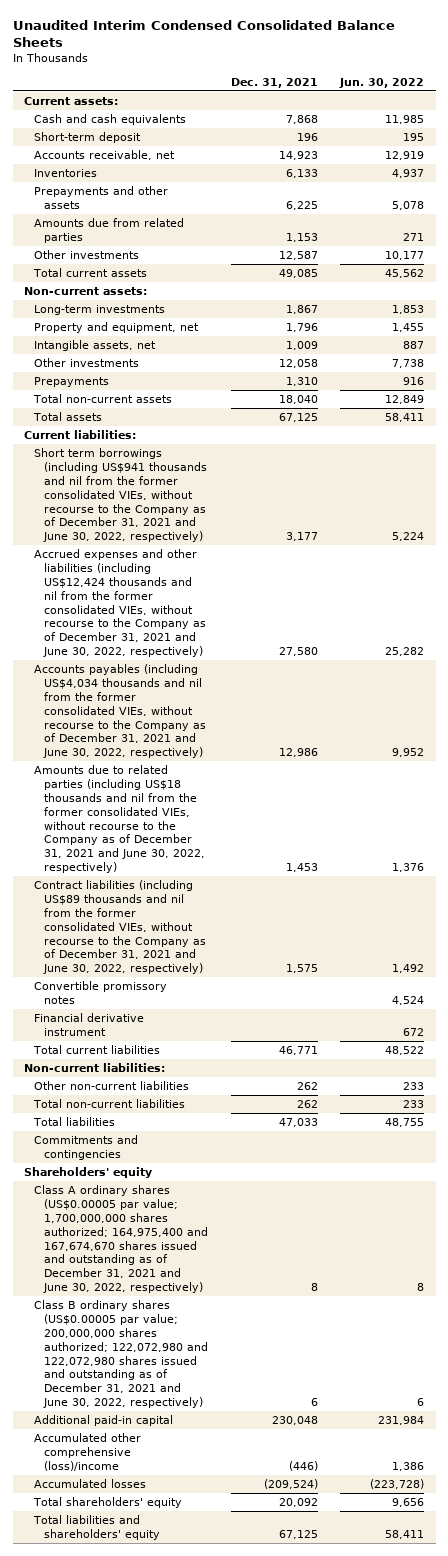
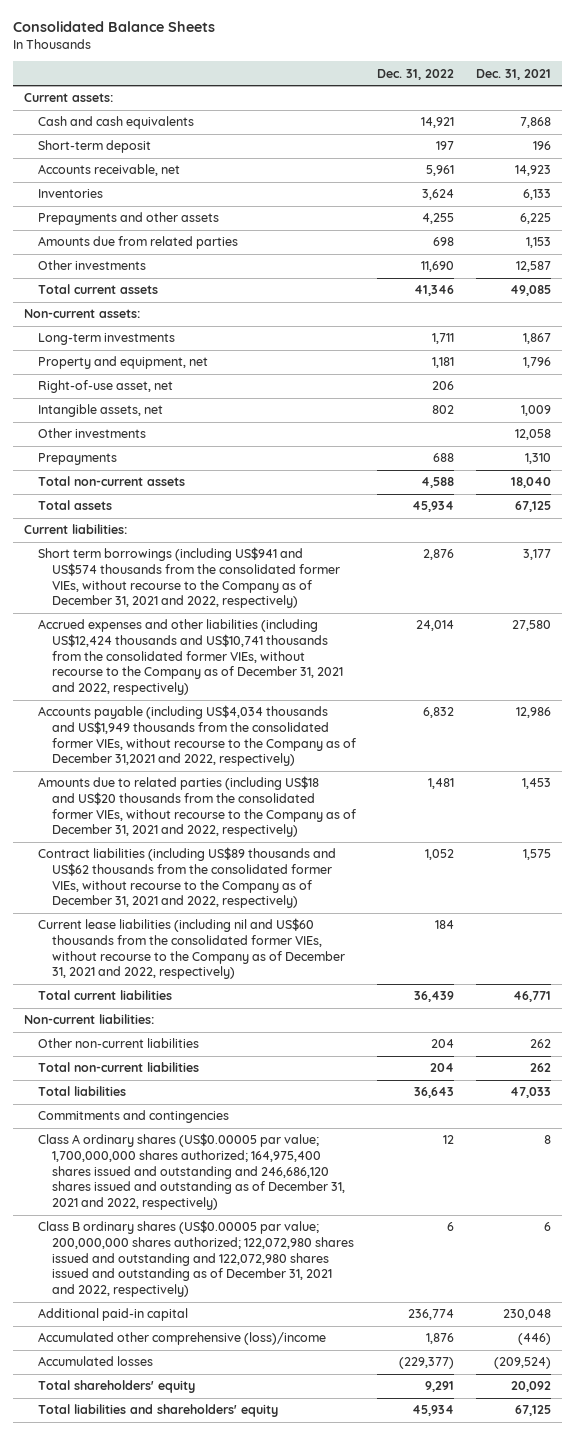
[12,19,395,47] Unaudited Interim Condensed Consolidated Balance Sheets -> [12,21,215,33] Consolidated Balance Sheets
[339,77,425,88] Jun. 30, 2022 -> none
none -> [377,68,455,80] Dec. 31, 2022
none -> [37,380,173,394] Right-of-use asset, net
[33,981,167,1005] Convertible promissory notes -> none
[33,1013,144,1037] Financial derivative instrument -> none
[33,448,207,543] Short term borrowings (including US$941 thousands and nil from the former consolidated VIEs, without recourse to the Company as of December 31, 2021 and June 30, 2022, respectively) -> [37,547,340,609] Short term borrowings (including US$941 and US$574 thousands from the consolidated former VIEs, without recourse to the Company as of December 31, 2021 and 2022, respectively)
[33,549,206,658] Accrued expenses and other liabilities (including US$12,424 thousands and nil from the former consolidated VIEs, without recourse to the Company as of December 31, 2021 and June 30, 2022, respectively) -> [37,619,343,696] Accrued expenses and other liabilities (including US$12,424 thousands and US$10,741 thousands from the consolidated former VIEs, without recourse to the Company as of December 31, 2021 and 2022, respectively)
[33,664,206,759] Accounts payables (including US$4,034 thousands and nil from the former consolidated VIEs, without recourse to the Company as of December 31, 2021 and June 30, 2022, respectively) -> [37,705,356,767] Accounts payable (including US$4,034 thousands and US$1,949 thousands from the consolidated former VIEs, without recourse to the Company as of December 31,2021 and 2022, respectively)
[33,765,205,874] Amounts due to related parties (including US$18 thousands and nil from the former consolidated VIEs, without recourse to the Company as of December 31, 2021 and June 30, 2022, respectively) -> [37,776,356,838] Amounts due to related parties (including US$18 and US$20 thousands from the consolidated former VIEs, without recourse to the Company as of December 31, 2021 and 2022, respectively)
[33,880,206,975] Contract liabilities (including US$89 thousands and nil from the former consolidated VIEs, without recourse to the Company as of December 31, 2021 and June 30, 2022, respectively) -> [37,847,336,909] Contract liabilities (including US$89 thousands and US$62 thousands from the consolidated former VIEs, without recourse to the Company as of December 31, 2021 and 2022, respectively)
none -> [37,918,345,980] Current lease liabilities (including nil and US$60 thousands from the consolidated former VIEs, without recourse to the Company as of December 31, 2021 and 2022, respectively)
[23,1167,152,1179] Shareholders' equity -> none
[33,1185,208,1294] Class A ordinary shares (US$0.00005 par value; 1,700,000,000 shares authorized; 164,975,400 and 167,674,670 shares issued and outstanding as of December 31, 2021 and June 30, 2022, respectively) -> [37,1133,345,1211] Class A ordinary shares (US$0.00005 par value; 1,700,000,000 shares authorized; 164,975,400 shares issued and outstanding and 246,686,120 shares issued and outstanding as of December 31, 2021 and 2022, respectively)
[33,1300,208,1409] Class B ordinary shares (US$0.00005 par value; 200,000,000 shares authorized; 122,072,980 and 122,072,980 shares issued and outstanding as of December 31, 2021 and June 30, 2022, respectively) -> [37,1220,354,1298] Class B ordinary shares (US$0.00005 par value; 200,000,000 shares authorized; 122,072,980 shares issued and outstanding and 122,072,980 shares issued and outstanding as of December 31, 2021 and 2022, respectively)

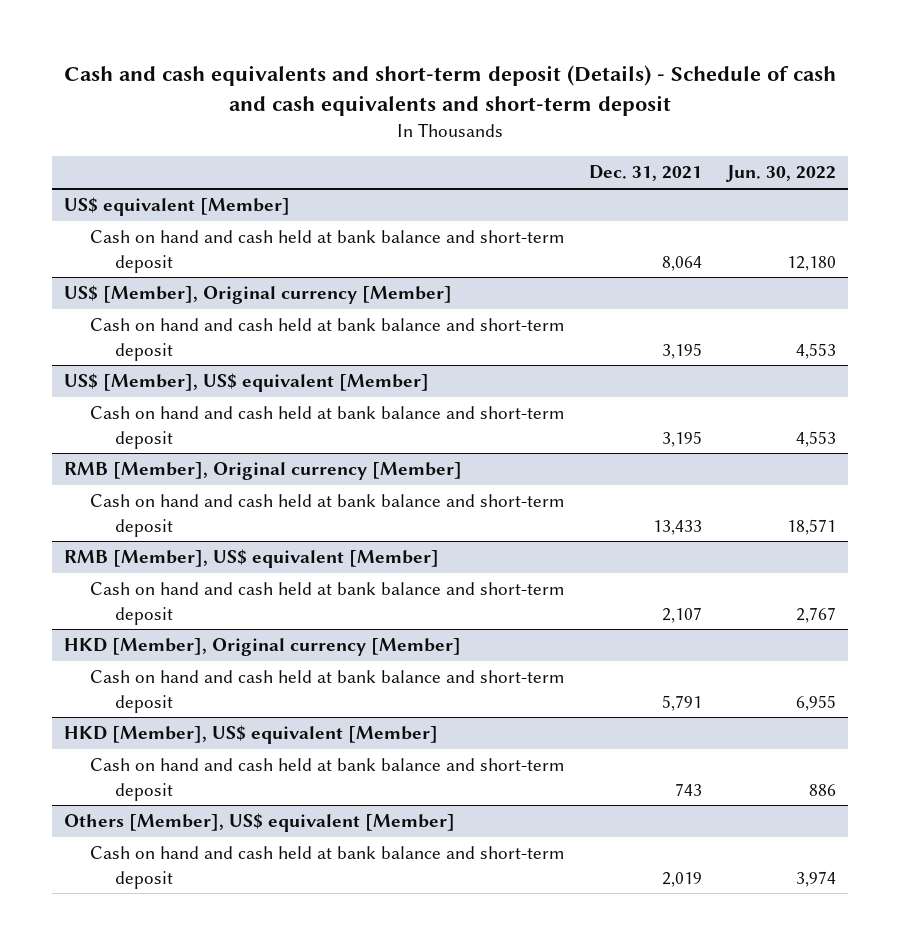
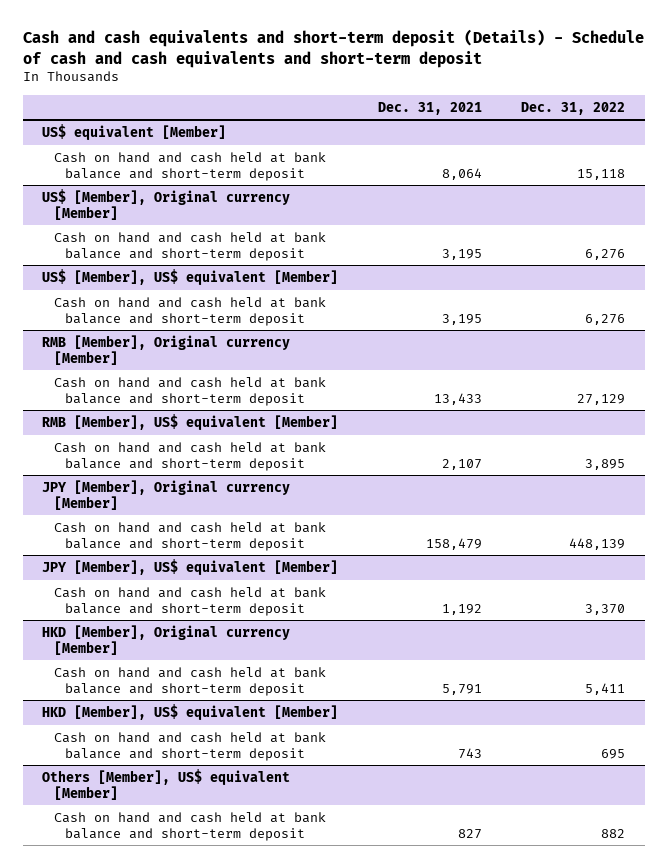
[725,165,836,183] Jun. 30, 2022 -> none
none -> [521,101,626,115] Dec. 31, 2022
none -> [42,479,291,510] JPY [Member], Original currency [Member]
none -> [53,521,326,551] Cash on hand and cash held at bank balance and short-term deposit
none -> [42,558,339,575] JPY [Member], US$ equivalent [Member]
none -> [53,586,326,616] Cash on hand and cash held at bank balance and short-term deposit
[661,871,702,887] 2,019 -> [457,828,482,839] 827

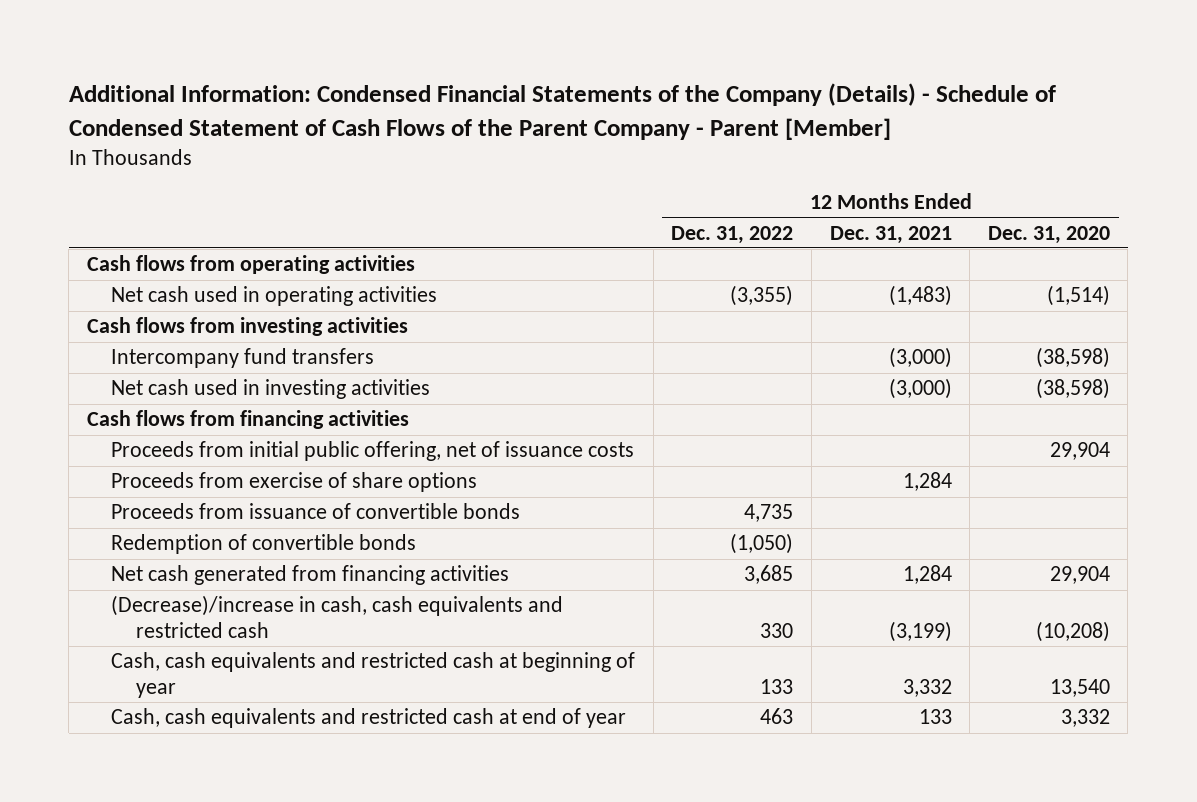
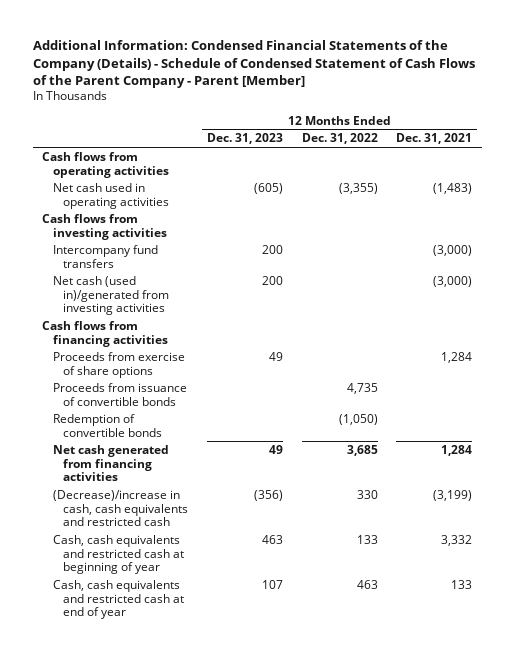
[987,225,1110,244] Dec. 31, 2020 -> none
none -> [207,133,284,145] Dec. 31, 2023
[111,379,431,400] Net cash used in investing activities -> [52,275,170,316] Net cash (used in)/generated from investing activities
[111,441,635,462] Proceeds from initial public offering, net of issuance costs -> none

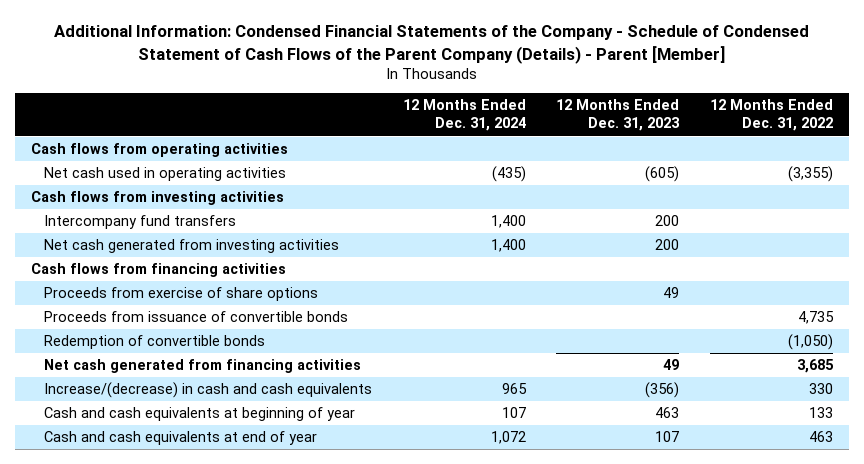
[32,40,475,89] Additional Information: Condensed Financial Statements of the Company (Details) - Schedule of Condensed Statement of Cash Flows of the Parent Company - Parent [Member] -> [53,25,809,64] Additional Information: Condensed Financial Statements of the Company - Schedule of Condensed Statement of Cash Flows of the Parent Company (Details) - Parent [Member]
[396,133,473,145] Dec. 31, 2021 -> none
none -> [402,99,526,132] 12 Months Ended Dec. 31, 2024
[52,275,170,316] Net cash (used in)/generated from investing activities -> [43,239,339,254] Net cash generated from investing activities
[52,489,189,527] (Decrease)/increase in cash, cash equivalents and restricted cash -> [43,382,372,399] Increase/(decrease) in cash and cash equivalents
[52,534,185,575] Cash, cash equivalents and restricted cash at beginning of year -> [43,407,355,422] Cash and cash equivalents at beginning of year
[52,579,185,620] Cash, cash equivalents and restricted cash at end of year -> [43,431,317,446] Cash and cash equivalents at end of year

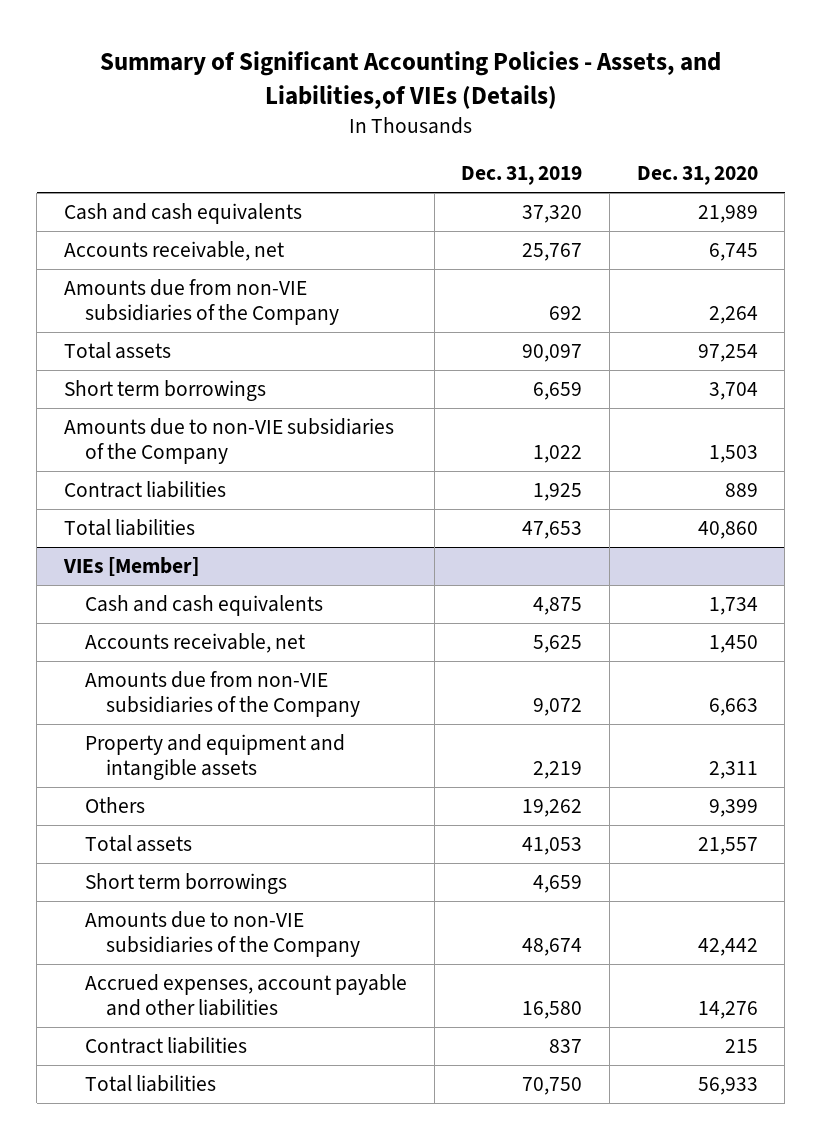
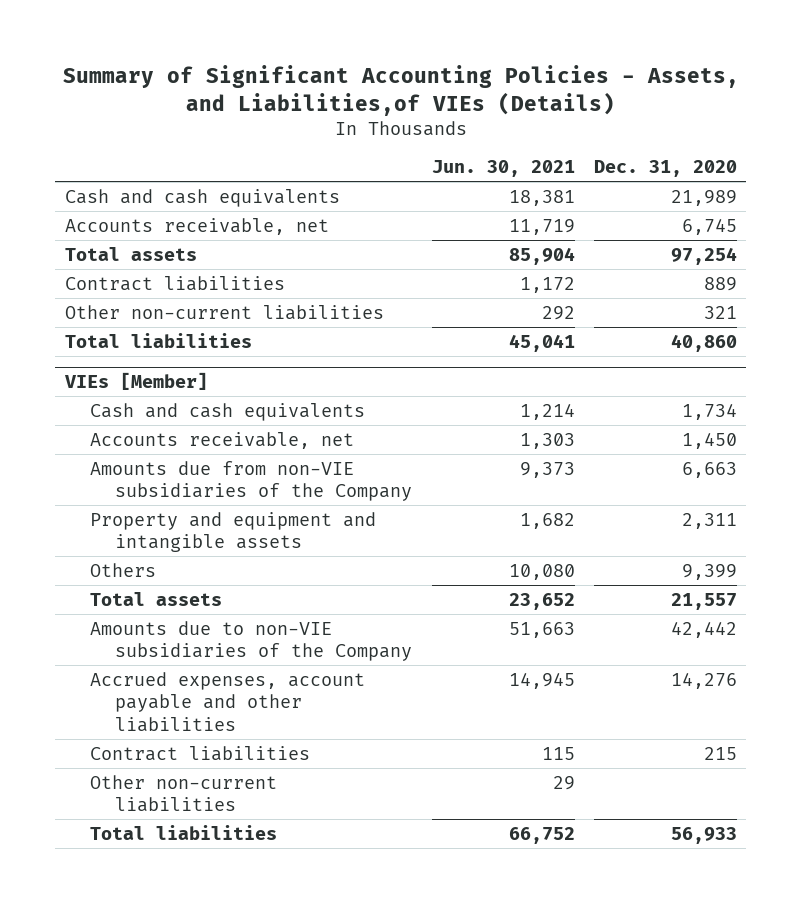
[461,166,583,186] Dec. 31, 2019 -> none
none -> [431,160,575,178] Jun. 30, 2021
[63,279,340,326] Amounts due from non-VIE subsidiaries of the Company -> none
[63,380,266,402] Short term borrowings -> none
[63,418,394,465] Amounts due to non-VIE subsidiaries of the Company -> none
none -> [65,304,385,320] Other non-current liabilities
[85,873,288,895] Short term borrowings -> none
none -> [90,774,278,813] Other non-current liabilities

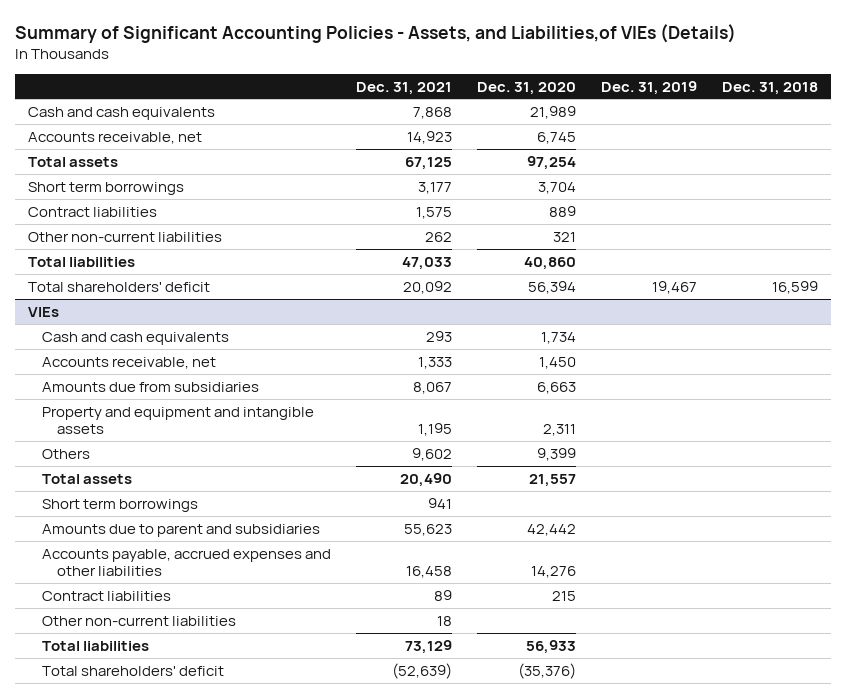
[431,160,575,178] Jun. 30, 2021 -> none
none -> [356,81,453,95] Dec. 31, 2021
none -> [601,80,698,95] Dec. 31, 2019
none -> [722,81,819,95] Dec. 31, 2018
none -> [27,181,184,195] Short term borrowings
none -> [27,281,210,292] Total shareholders' deficit
[64,371,209,390] VIEs [Member] -> [27,306,59,317] VIEs
[90,460,413,502] Amounts due from non-VIE subsidiaries of the Company -> [42,381,260,392] Amounts due from subsidiaries
none -> [42,498,199,512] Short term borrowings
[90,620,413,662] Amounts due to non-VIE subsidiaries of the Company -> [42,523,321,537] Amounts due to parent and subsidiaries
[90,671,366,732] Accrued expenses, account payable and other liabilities -> [42,548,332,577] Accounts payable, accrued expenses and other liabilities
none -> [42,665,225,676] Total shareholders' deficit

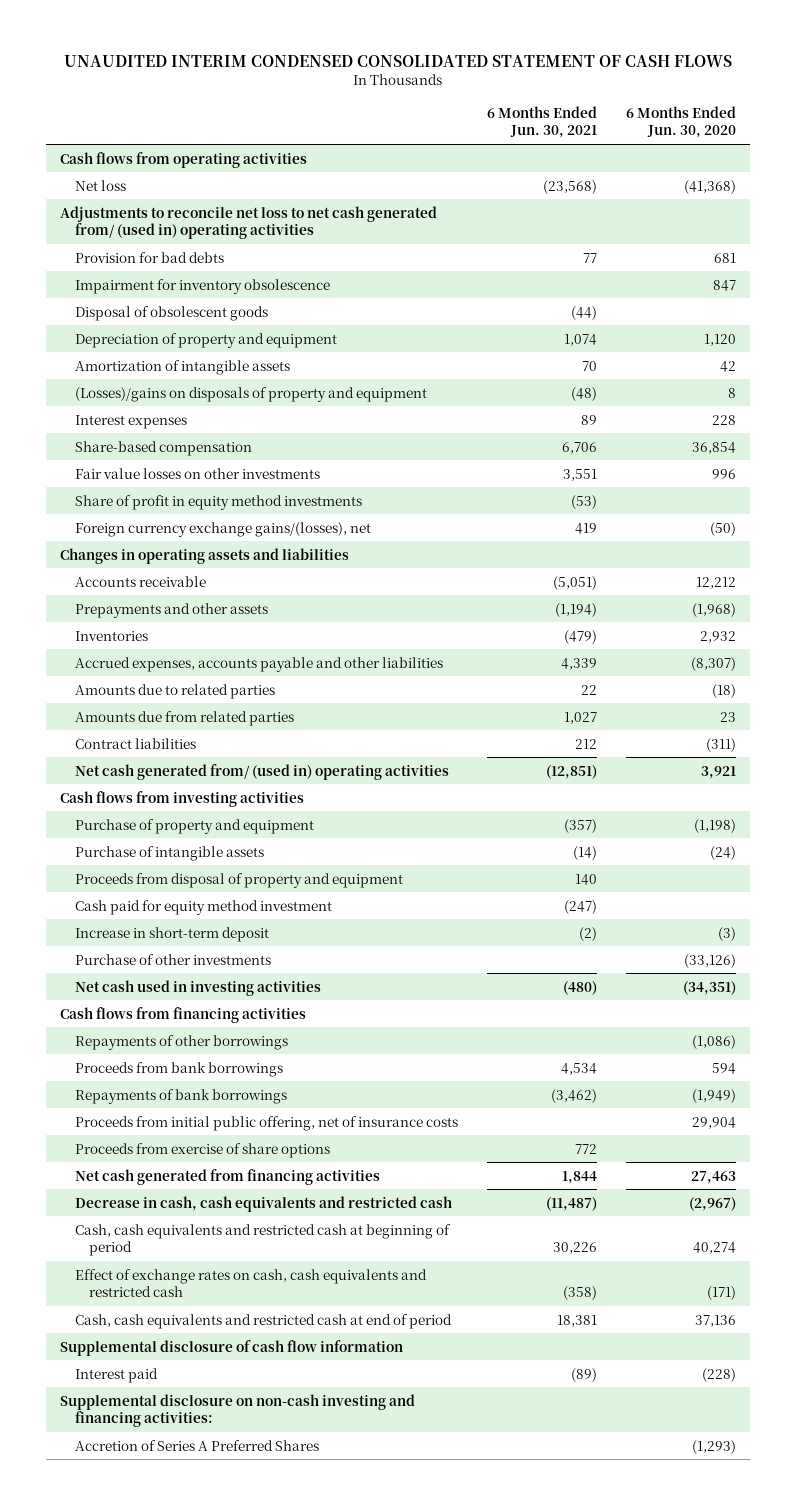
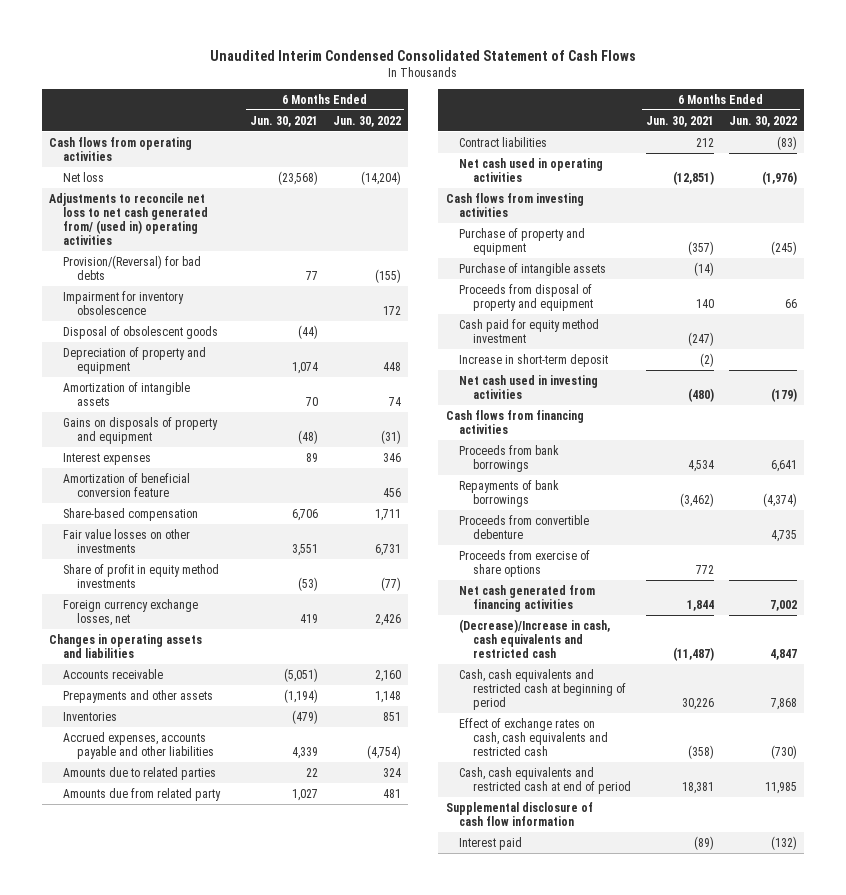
[63,54,732,67] UNAUDITED INTERIM CONDENSED CONSOLIDATED STATEMENT OF CASH FLOWS -> [210,49,637,61] Unaudited Interim Condensed Consolidated Statement of Cash Flows
[625,105,736,139] 6 Months Ended Jun. 30, 2020 -> none
none -> [332,115,401,127] Jun. 30, 2022
[74,251,224,263] Provision for bad debts -> [63,254,202,280] Provision/(Reversal) for bad debts
[74,386,427,402] (Losses)/gains on disposals of property and equipment -> [63,416,219,444] Gains on disposals of property and equipment
none -> [63,472,191,497] Amortization of beneficial conversion feature
[74,521,371,537] Foreign currency exchange gains/(losses), net -> [63,598,199,626] Foreign currency exchange losses, net
[74,710,294,726] Amounts due from related parties -> [63,787,222,801] Amounts due from related party
[74,763,449,780] Net cash generated from/ (used in) operating activities -> [459,157,604,182] Net cash used in operating activities
[74,953,271,965] Purchase of other investments -> none
[74,1034,288,1050] Repayments of other borrowings -> none
[74,1115,458,1131] Proceeds from initial public offering, net of insurance costs -> none
none -> [459,514,590,539] Proceeds from convertible debenture
[74,1195,452,1212] Decrease in cash, cash equivalents and restricted cash -> [459,618,611,658] (Decrease)/Increase in cash, cash equivalents and restricted cash
[60,1393,416,1428] Supplemental disclosure on non-cash investing and financing activities: -> none
[74,1439,319,1451] Accretion of Series A Preferred Shares -> none

